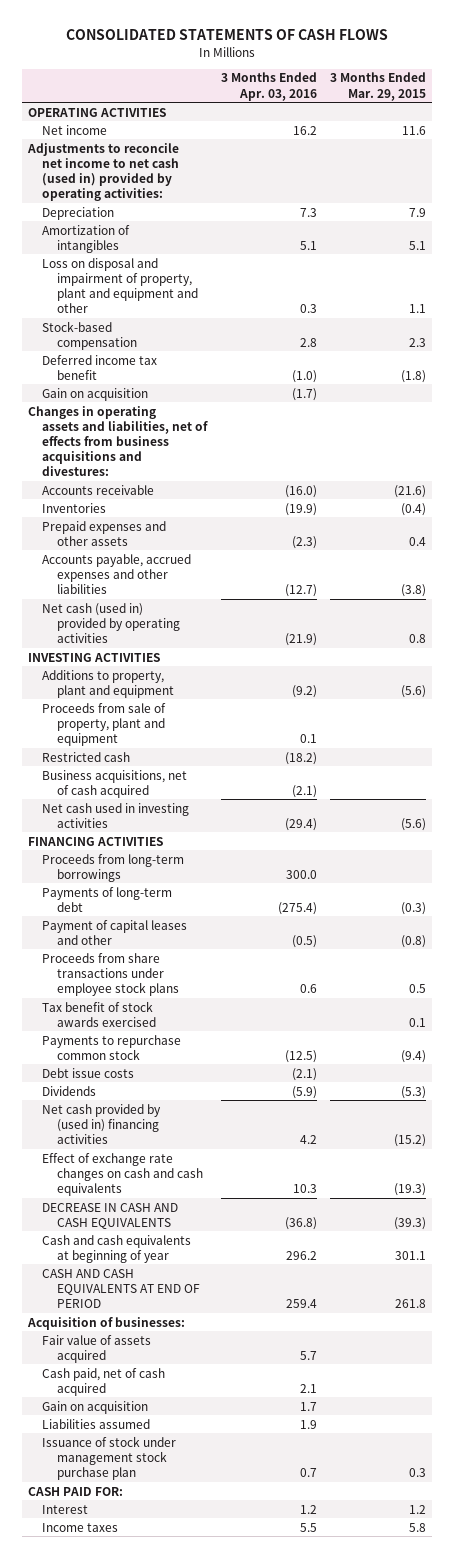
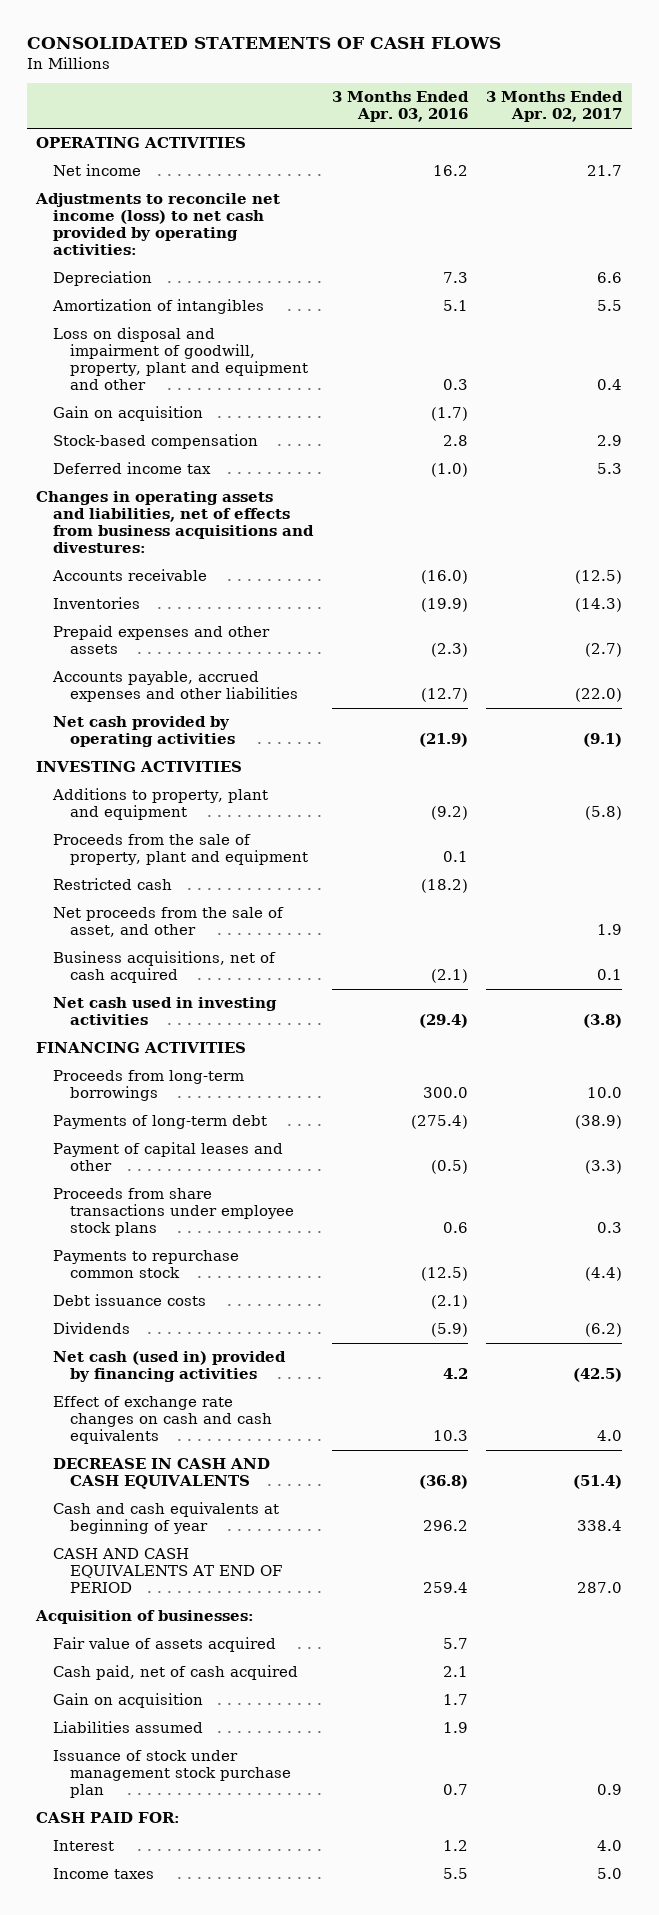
[329,72,426,101] 3 Months Ended Mar. 29, 2015 -> none
none -> [486,91,624,123] 3 Months Ended Apr. 02, 2017
[27,142,180,202] Adjustments to reconcile net income to net cash (used in) provided by operating activities: -> [35,193,281,256] Adjustments to reconcile net income (loss) to net cash provided by operating activities:
[42,354,158,380] Deferred income tax benefit -> none
[42,257,198,314] Loss on disposal and impairment of property, plant and equipment and other -> [53,327,308,391] Loss on disposal and impairment of goodwill, property, plant and equipment and other
[42,320,137,350] Stock-based compensation -> [53,434,259,450] Stock-based compensation
none -> [53,462,212,475] Deferred income tax
[42,602,180,643] Net cash (used in) provided by operating activities -> [53,716,235,748] Net cash provided by operating activities
[42,702,167,746] Proceeds from sale of property, plant and equipment -> [53,834,308,866] Proceeds from the sale of property, plant and equipment
none -> [53,907,285,938] Net proceeds from the sale of asset, and other
[42,1000,156,1027] Tax benefit of stock awards exercised -> none
[42,1067,135,1078] Debt issue costs -> [53,1294,207,1307] Debt issuance costs
[42,1103,162,1144] Net cash provided by (used in) financing activities -> [53,1351,287,1383] Net cash (used in) provided by financing activities

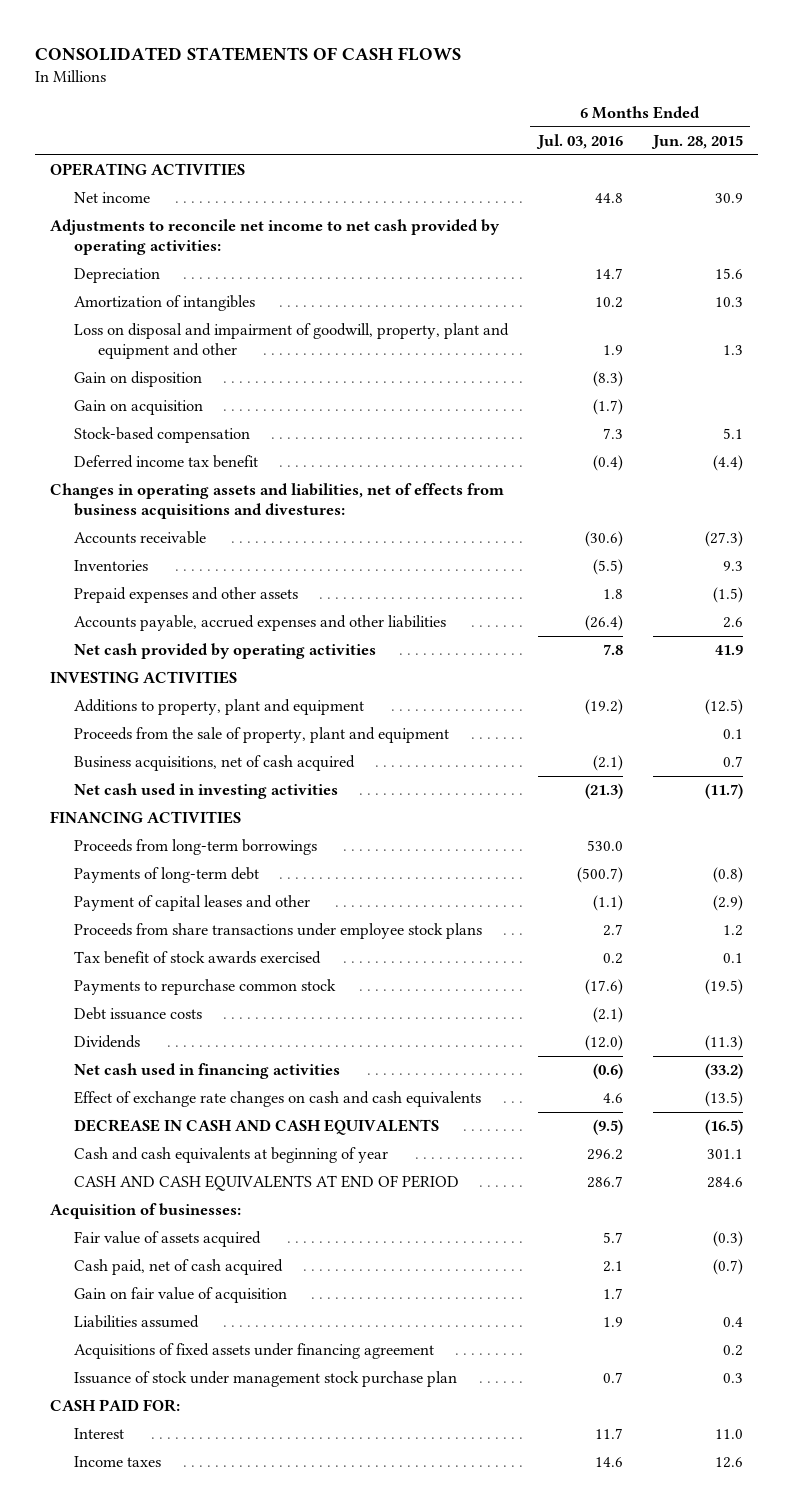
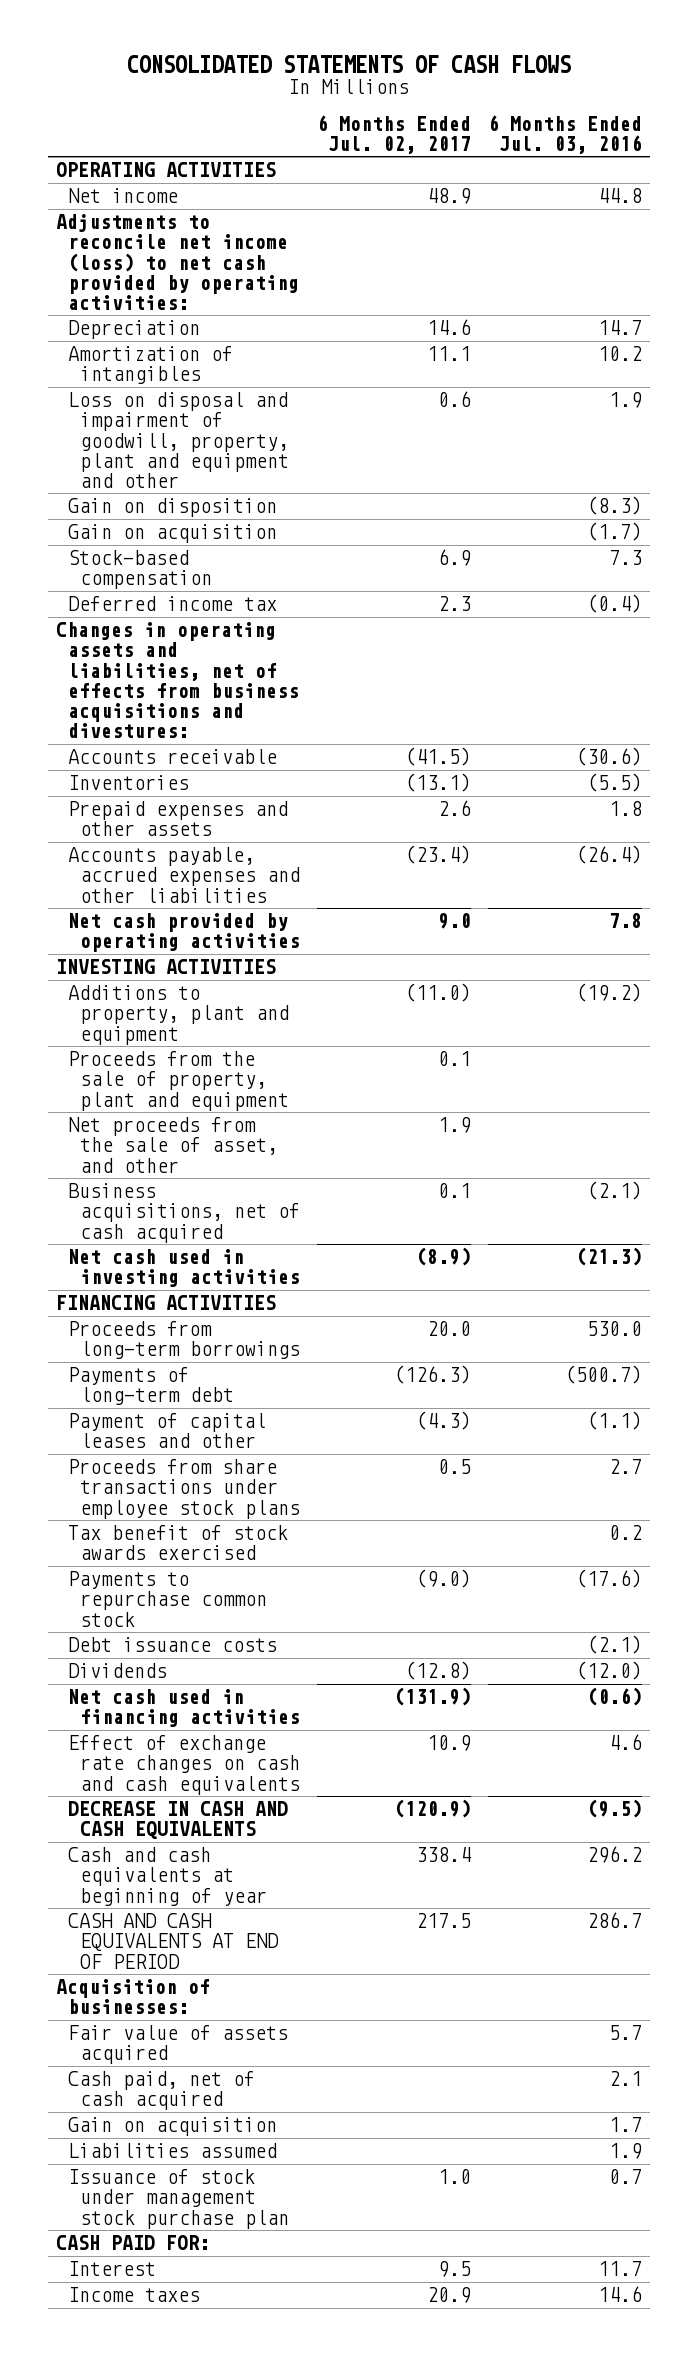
[650,135,743,150] Jun. 28, 2015 -> none
none -> [316,114,471,154] 6 Months Ended Jul. 02, 2017
[49,219,500,256] Adjustments to reconcile net income to net cash provided by operating activities: -> [56,214,299,310] Adjustments to reconcile net income (loss) to net cash provided by operating activities:
[73,455,258,469] Deferred income tax benefit -> [67,596,277,612] Deferred income tax
none -> [67,1117,278,1173] Net proceeds from the sale of asset, and other
[73,1287,287,1304] Gain on fair value of acquisition -> [67,2117,277,2137] Gain on acquisition
[73,1343,434,1360] Acquisitions of fixed assets under financing agreement -> none

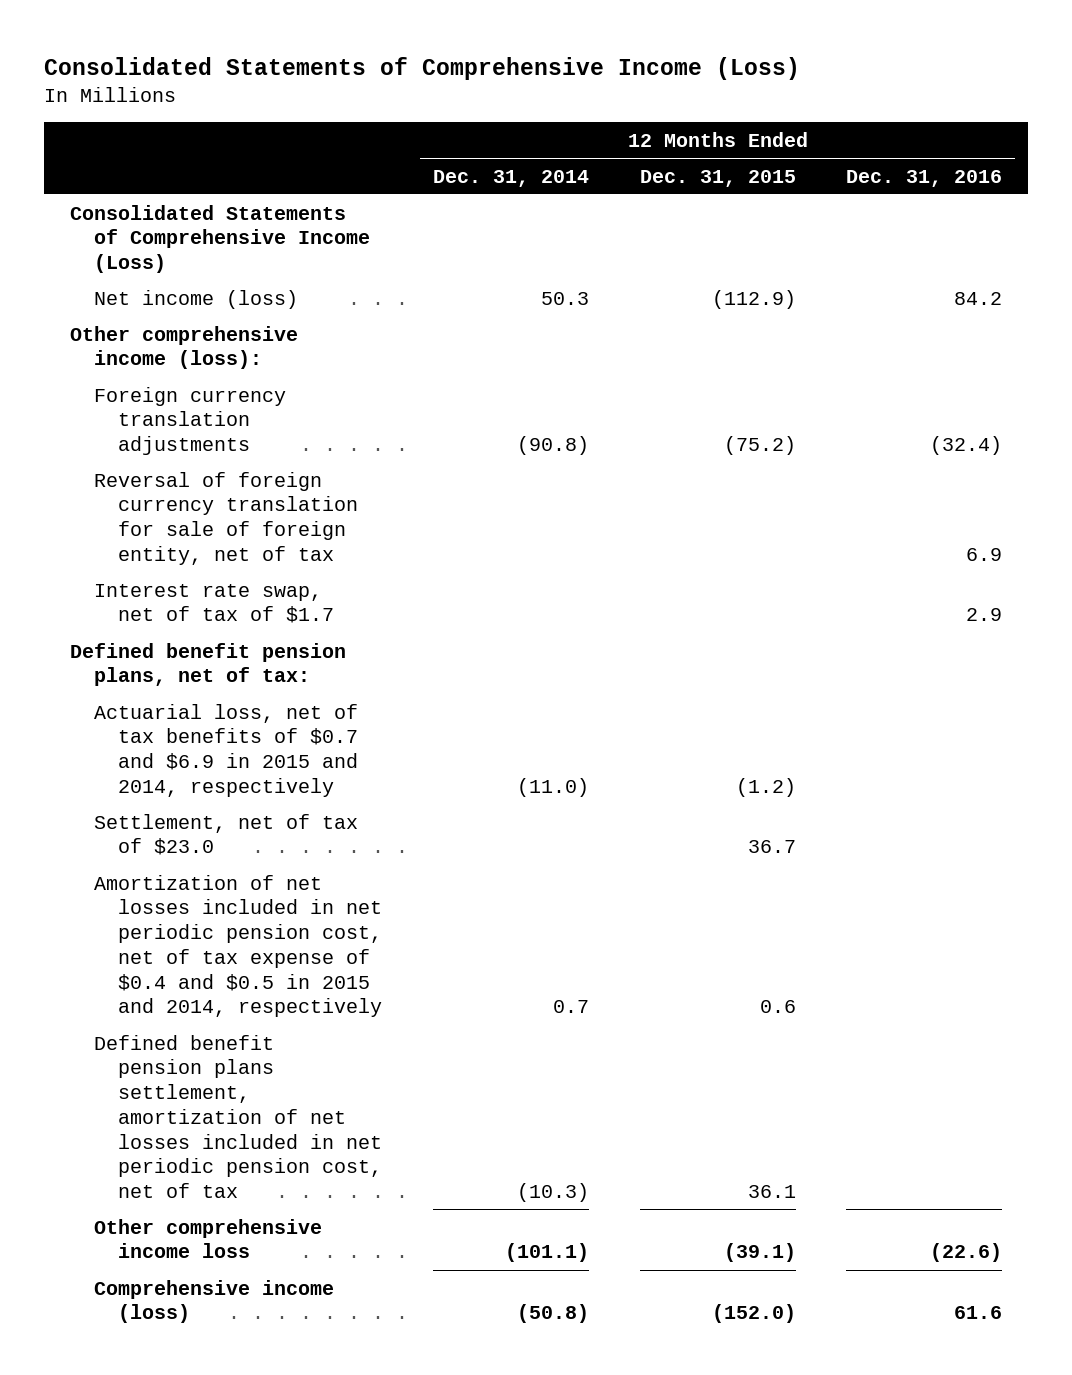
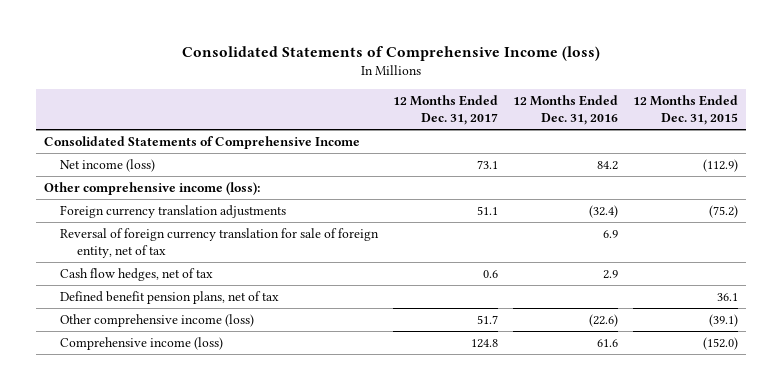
[44,57,801,81] Consolidated Statements of Comprehensive Income (Loss) -> [181,46,600,62] Consolidated Statements of Comprehensive Income (loss)
[432,169,589,187] Dec. 31, 2014 -> none
none -> [393,94,499,125] 12 Months Ended Dec. 31, 2017
[69,204,370,274] Consolidated Statements of Comprehensive Income (Loss) -> [43,135,360,149] Consolidated Statements of Comprehensive Income
[69,642,346,687] Defined benefit pension plans, net of tax: -> none
[93,703,359,797] Actuarial loss, net of tax benefits of $0.7 and $6.9 in 2015 and 2014, respectively -> none
[93,813,358,856] Settlement, net of tax of $23.0 -> none
[93,874,383,1018] Amortization of net losses included in net periodic pension cost, net of tax expense of $0.4 and $0.5 in 2015 and 2014, respectively -> none
[93,583,335,624] Interest rate swap, net of tax of $1.7 -> [60,267,214,281] Cash flow hedges, net of tax
[93,1034,383,1199] Defined benefit pension plans settlement, amortization of net losses included in net periodic pension cost, net of tax -> [60,290,280,304] Defined benefit pension plans, net of tax
[93,1218,322,1259] Other comprehensive income loss -> [60,313,255,327] Other comprehensive income (loss)

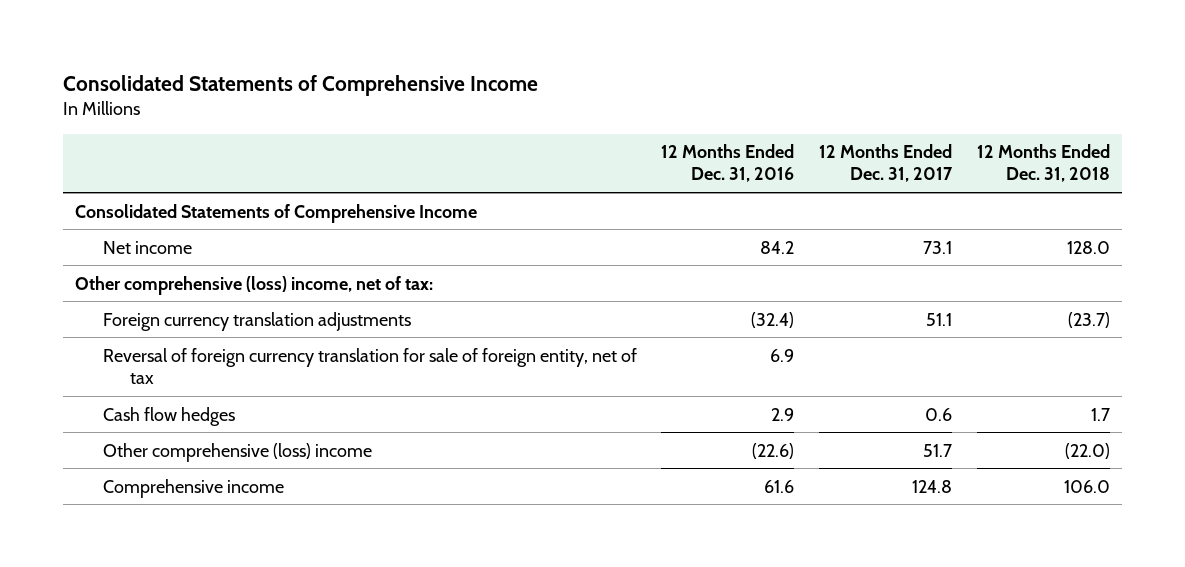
[181,46,600,62] Consolidated Statements of Comprehensive Income (loss) -> [62,74,538,96] Consolidated Statements of Comprehensive Income
[633,94,739,125] 12 Months Ended Dec. 31, 2015 -> none
none -> [976,144,1110,183] 12 Months Ended Dec. 31, 2018
[60,158,156,172] Net income (loss) -> [102,240,192,254] Net income
[43,181,260,195] Other comprehensive income (loss): -> [75,275,434,295] Other comprehensive (loss) income, net of tax:
[60,290,280,304] Defined benefit pension plans, net of tax -> none
[60,267,214,281] Cash flow hedges, net of tax -> [102,406,235,426] Cash flow hedges
[60,313,255,327] Other comprehensive income (loss) -> [102,442,372,462] Other comprehensive (loss) income
[60,336,224,350] Comprehensive income (loss) -> [102,478,284,498] Comprehensive income

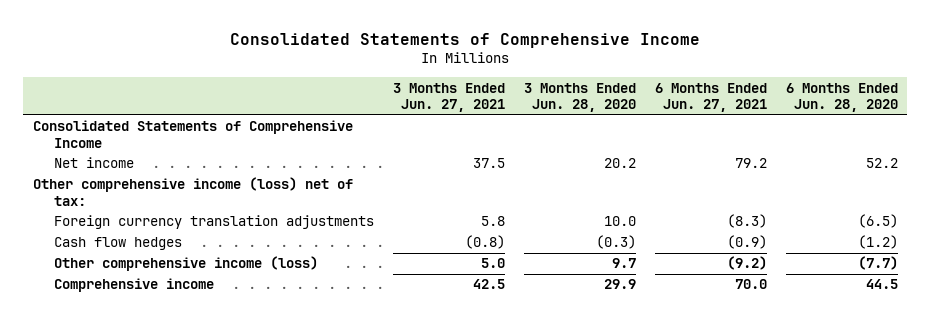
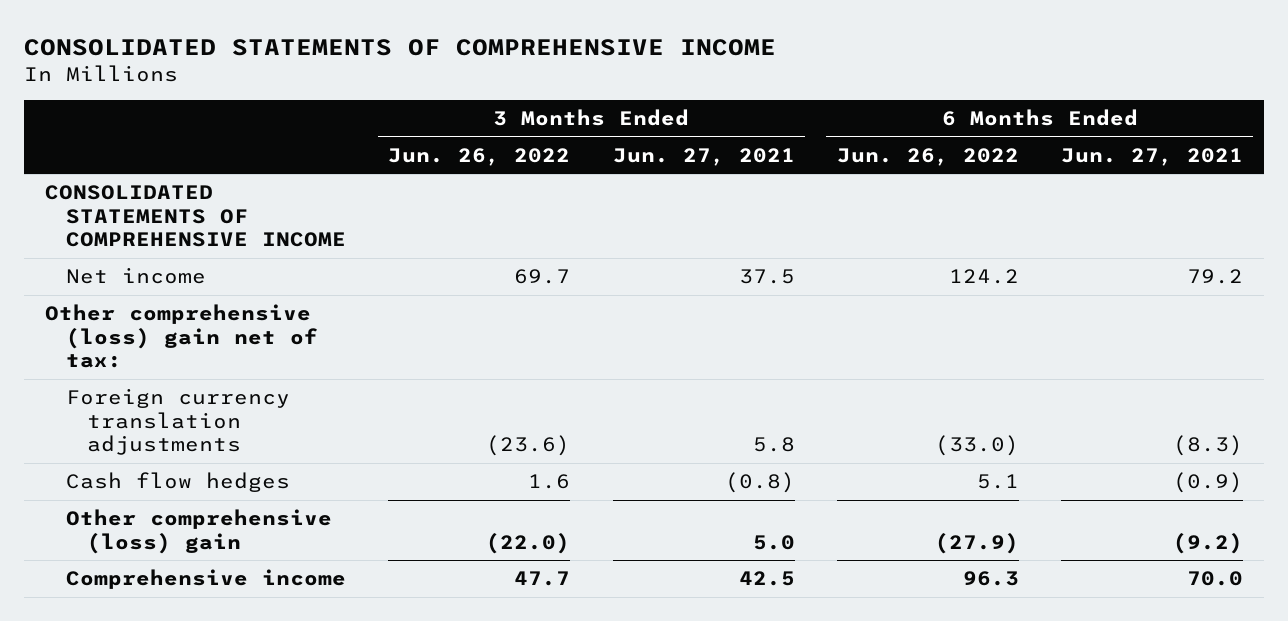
[230,32,701,48] Consolidated Statements of Comprehensive Income -> [24,38,777,56] CONSOLIDATED STATEMENTS OF COMPREHENSIVE INCOME
[523,82,636,113] 3 Months Ended Jun. 28, 2020 -> none
[785,82,898,113] 6 Months Ended Jun. 28, 2020 -> none
none -> [388,147,571,166] Jun. 26, 2022
none -> [836,147,1019,166] Jun. 26, 2022
[32,120,353,149] Consolidated Statements of Comprehensive Income -> [45,185,347,248] CONSOLIDATED STATEMENTS OF COMPREHENSIVE INCOME
[32,177,353,207] Other comprehensive income (loss) net of tax: -> [45,304,319,369] Other comprehensive (loss) gain net of tax:
[54,256,319,272] Other comprehensive income (loss) -> [66,509,333,554] Other comprehensive (loss) gain

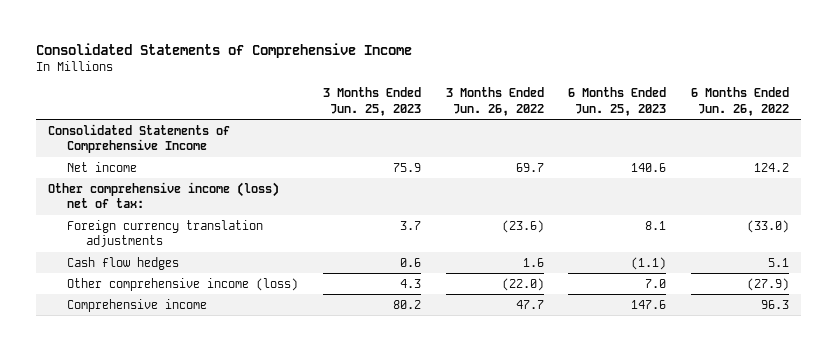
[24,38,777,56] CONSOLIDATED STATEMENTS OF COMPREHENSIVE INCOME -> [36,42,413,58] Consolidated Statements of Comprehensive Income
[612,147,795,166] Jun. 27, 2021 -> none
[1060,147,1243,166] Jun. 27, 2021 -> none
none -> [323,87,422,116] 3 Months Ended Jun. 25, 2023
none -> [568,87,667,116] 6 Months Ended Jun. 25, 2023
[45,185,347,248] CONSOLIDATED STATEMENTS OF COMPREHENSIVE INCOME -> [48,123,231,154] Consolidated Statements of Comprehensive Income
[45,304,319,369] Other comprehensive (loss) gain net of tax: -> [48,181,280,209] Other comprehensive income (loss) net of tax:
[66,509,333,554] Other comprehensive (loss) gain -> [67,277,299,291] Other comprehensive income (loss)

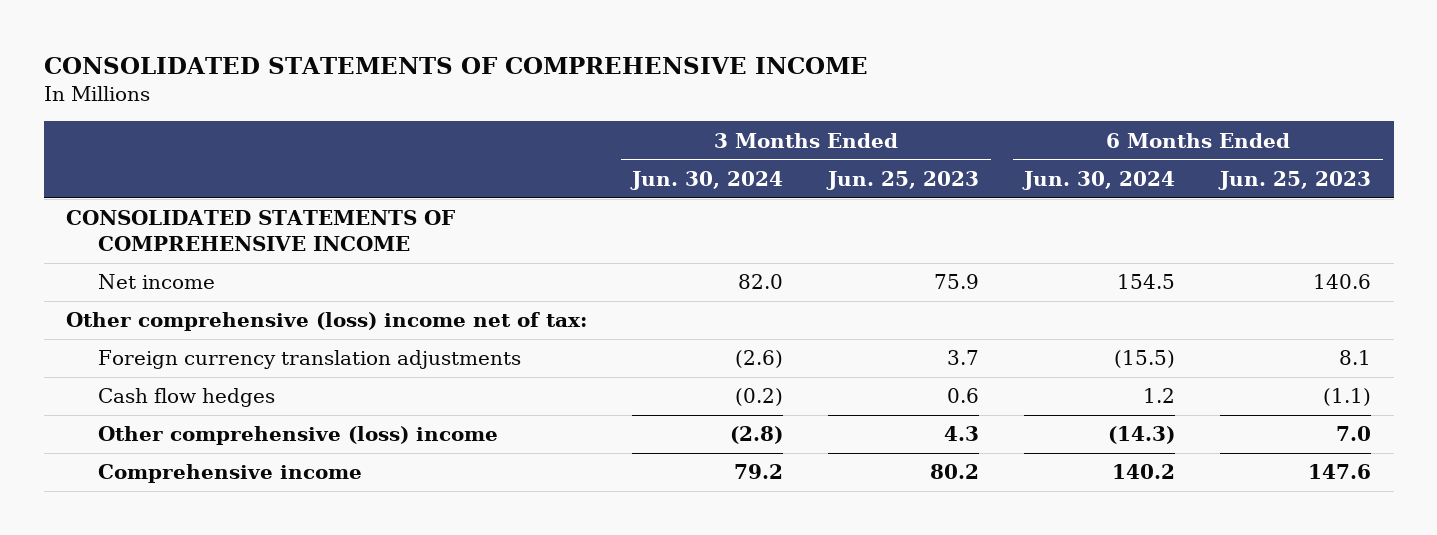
[36,42,413,58] Consolidated Statements of Comprehensive Income -> [43,57,868,75] CONSOLIDATED STATEMENTS OF COMPREHENSIVE INCOME
[445,87,544,116] 3 Months Ended Jun. 26, 2022 -> none
[690,87,789,116] 6 Months Ended Jun. 26, 2022 -> none
none -> [630,171,784,191] Jun. 30, 2024
none -> [1022,171,1176,191] Jun. 30, 2024
[48,123,231,154] Consolidated Statements of Comprehensive Income -> [66,210,456,251] CONSOLIDATED STATEMENTS OF COMPREHENSIVE INCOME
[48,181,280,209] Other comprehensive income (loss) net of tax: -> [66,312,588,332] Other comprehensive (loss) income net of tax:
[67,277,299,291] Other comprehensive income (loss) -> [97,426,498,446] Other comprehensive (loss) income

